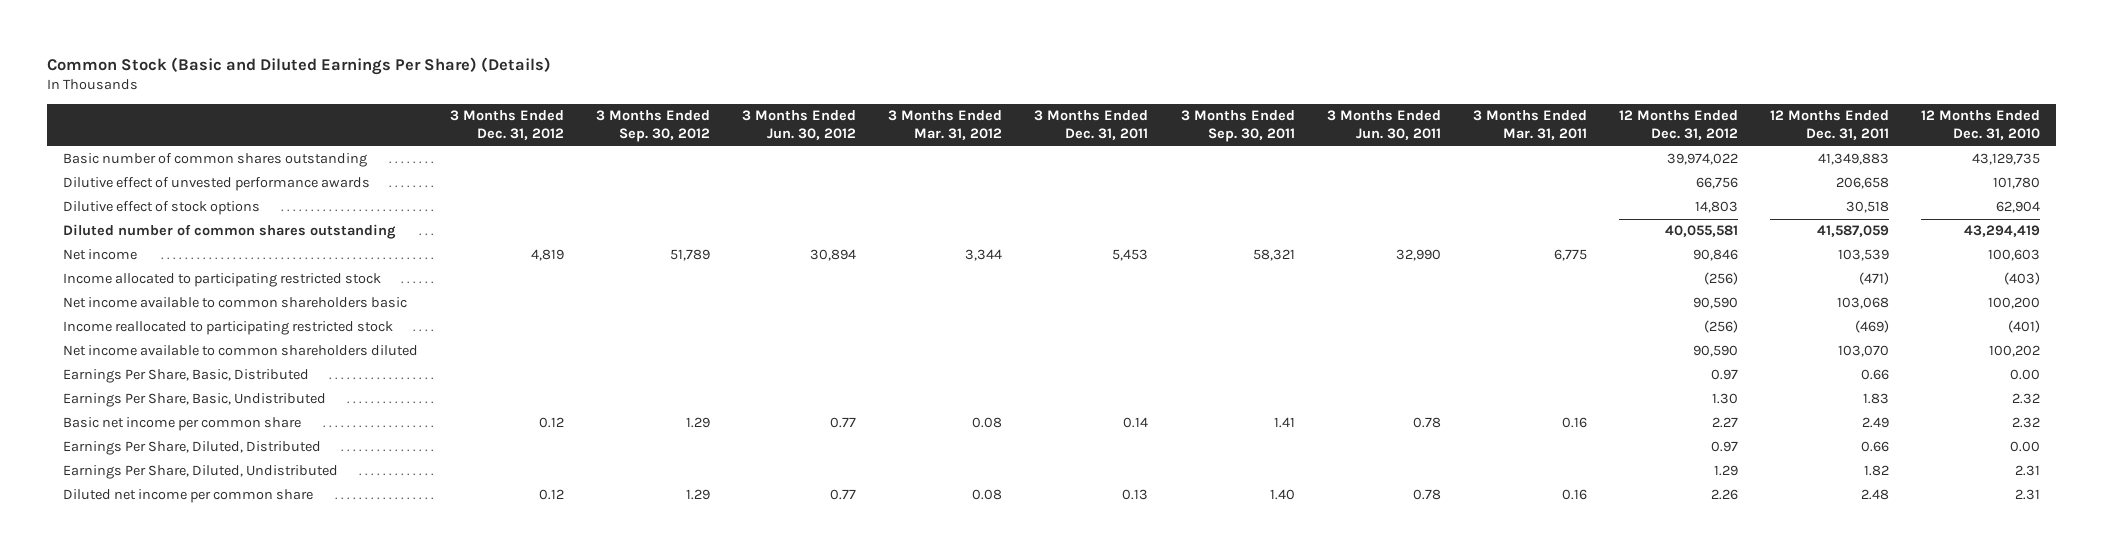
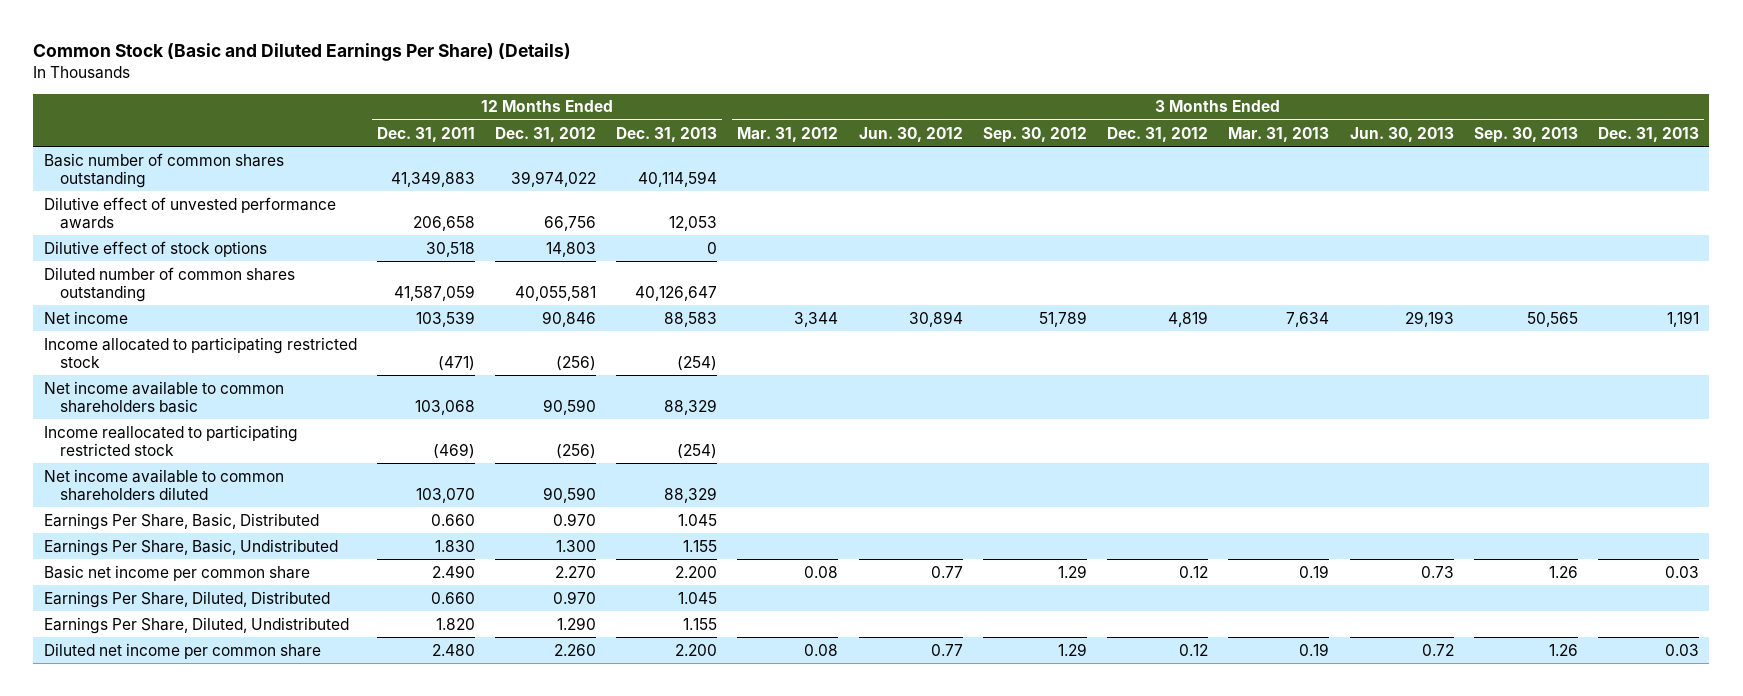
[1034,110,1149,141] 3 Months Ended Dec. 31, 2011 -> none
[1180,110,1295,143] 3 Months Ended Sep. 30, 2011 -> none
[1326,110,1441,141] 3 Months Ended Jun. 30, 2011 -> none
[1472,110,1587,141] 3 Months Ended Mar. 31, 2011 -> none
[1920,110,2040,141] 12 Months Ended Dec. 31, 2010 -> none
none -> [616,126,718,142] Dec. 31, 2013
none -> [1228,126,1330,142] Mar. 31, 2013
none -> [1349,126,1454,142] Jun. 30, 2013
none -> [1473,126,1578,143] Sep. 30, 2013
none -> [1598,126,1700,142] Dec. 31, 2013
[1710,369,1738,381] 0.97 -> [552,512,596,526] 0.970
[1860,369,1889,381] 0.66 -> [430,513,475,526] 0.660
[1711,393,1738,405] 1.30 -> [555,539,596,552] 1.300
[1862,393,1889,405] 1.83 -> [434,539,475,552] 1.830
[1711,417,1738,429] 2.27 -> [554,565,596,578] 2.270
[1861,417,1889,429] 2.49 -> [431,564,475,578] 2.490
[1710,441,1738,453] 0.97 -> [552,590,596,604] 0.970
[1860,441,1889,453] 0.66 -> [430,591,475,604] 0.660
[1713,465,1738,477] 1.29 -> [556,616,596,630] 1.290
[1863,465,1889,477] 1.82 -> [435,617,475,630] 1.820
[1710,489,1738,501] 2.26 -> [553,643,596,656] 2.260
[1860,489,1889,501] 2.48 -> [431,643,475,656] 2.480

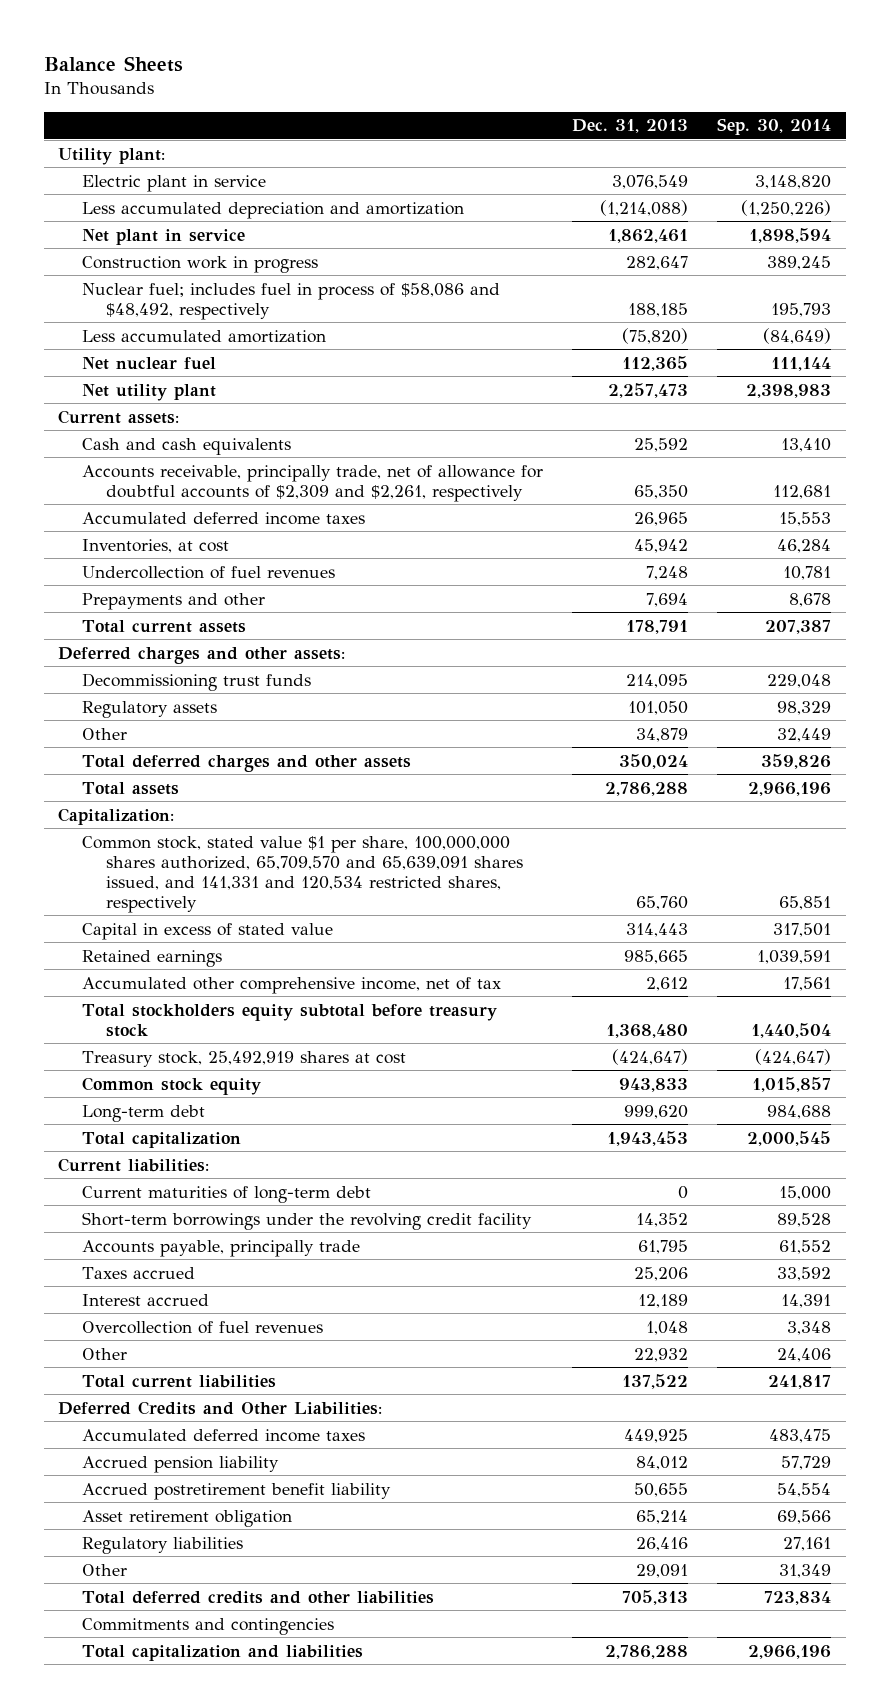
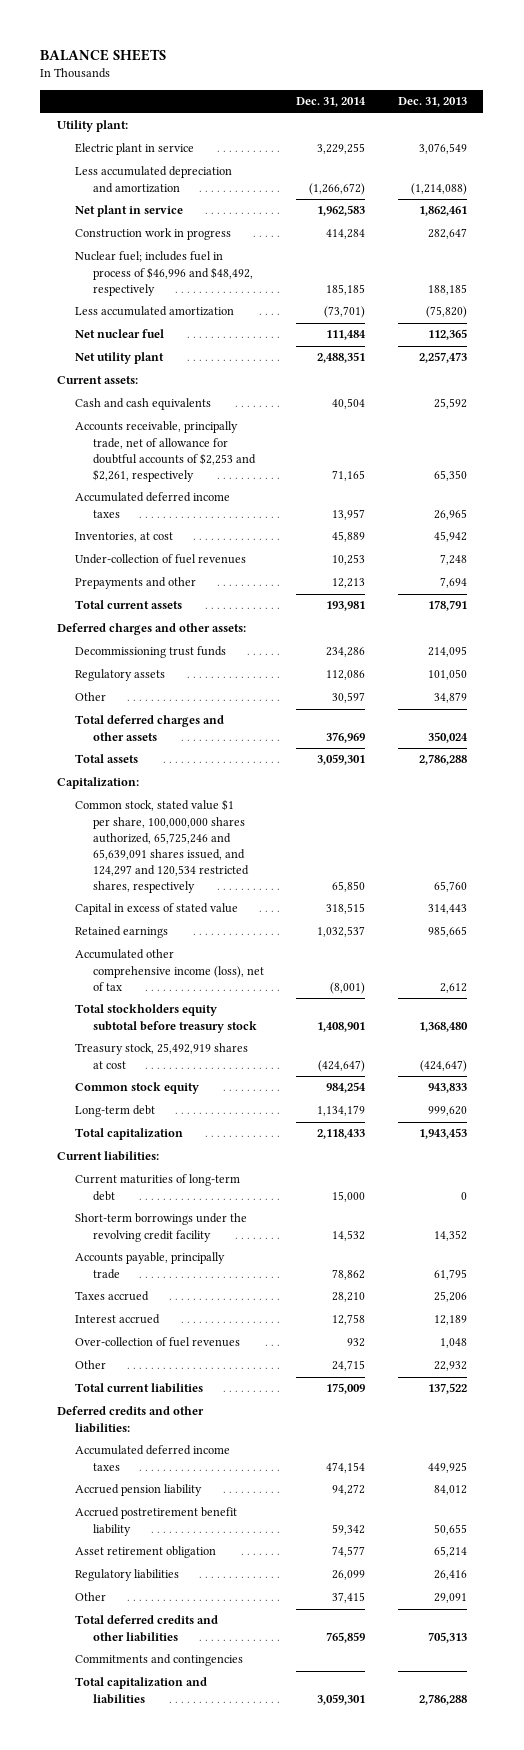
[43,55,183,72] Balance Sheets -> [40,49,167,62] BALANCE SHEETS
[717,118,832,136] Sep. 30, 2014 -> none
none -> [296,97,367,108] Dec. 31, 2014
[82,282,501,320] Nuclear fuel; includes fuel in process of $58,086 and $48,492, respectively -> [74,251,253,296] Nuclear fuel; includes fuel in process of $46,996 and $48,492, respectively
[82,464,544,502] Accounts receivable, principally trade, net of allowance for doubtful accounts of $2,309 and $2,261, respectively -> [74,421,256,482] Accounts receivable, principally trade, net of allowance for doubtful accounts of $2,253 and $2,261, respectively
[82,565,336,579] Undercollection of fuel revenues -> [74,554,246,565] Under-collection of fuel revenues
[82,835,523,913] Common stock, stated value $1 per share, 100,000,000 shares authorized, 65,709,570 and 65,639,091 shares issued, and 141,331 and 120,534 restricted shares, respectively -> [74,799,249,894] Common stock, stated value $1 per share, 100,000,000 shares authorized, 65,725,246 and 65,639,091 shares issued, and 124,297 and 120,534 restricted shares, respectively
[82,976,502,994] Accumulated other comprehensive income, net of tax -> [74,949,264,991] Accumulated other comprehensive income (loss), net of tax
[82,1320,324,1334] Overcollection of fuel revenues -> [74,1337,240,1348] Over-collection of fuel revenues
[58,1400,383,1415] Deferred Credits and Other Liabilities: -> [56,1406,204,1433] Deferred credits and other liabilities:

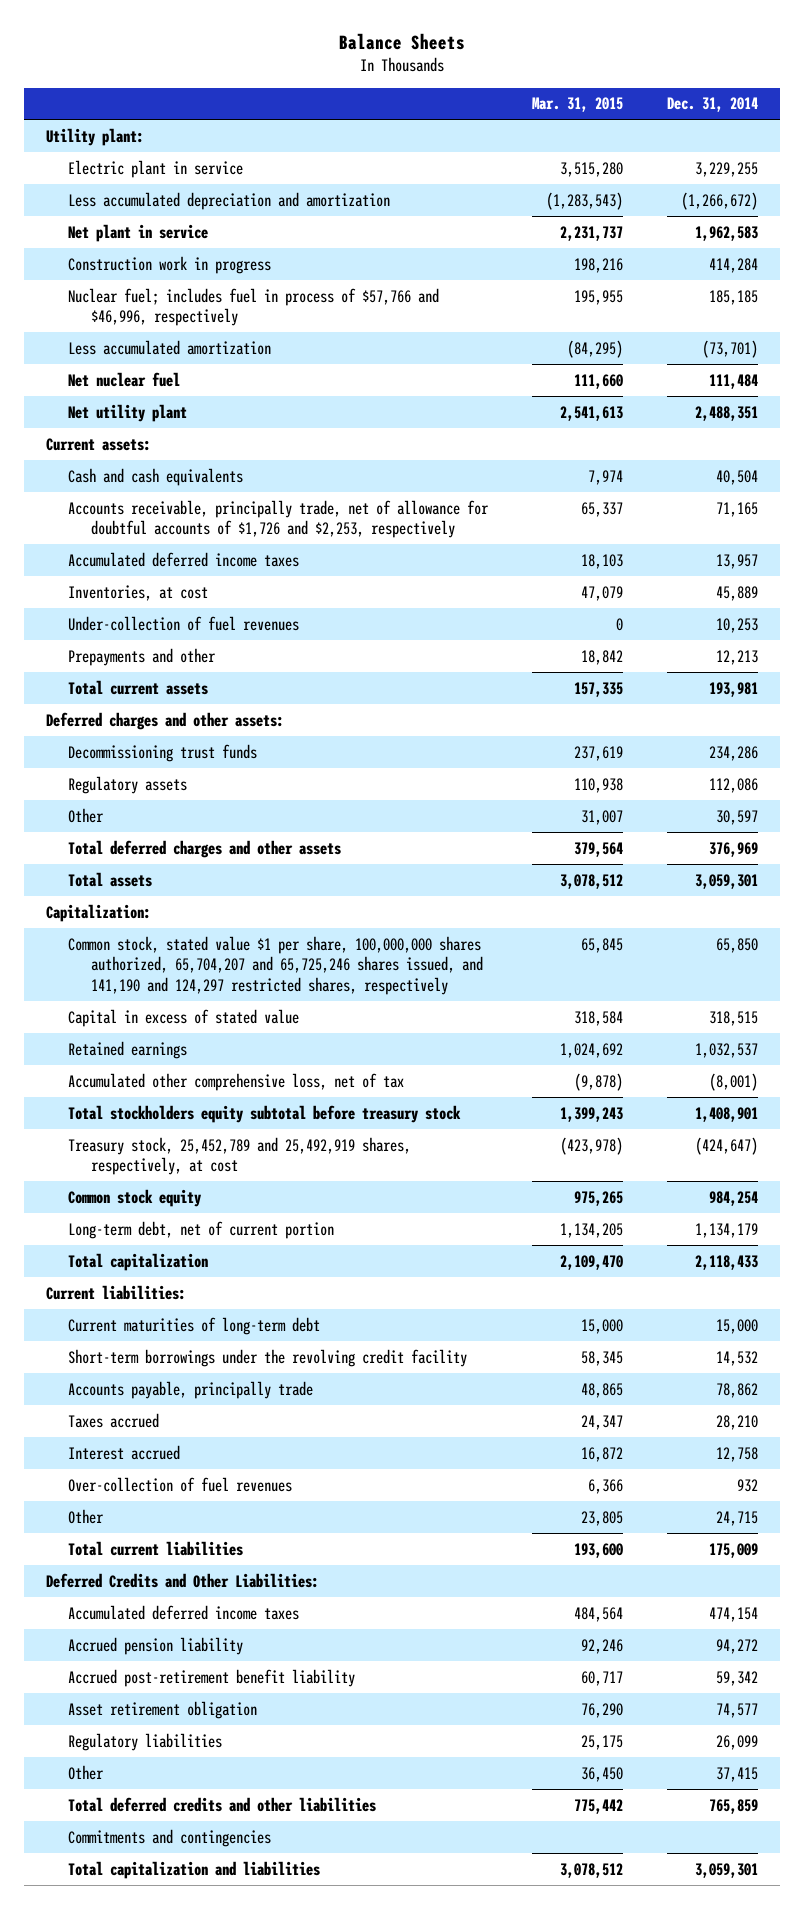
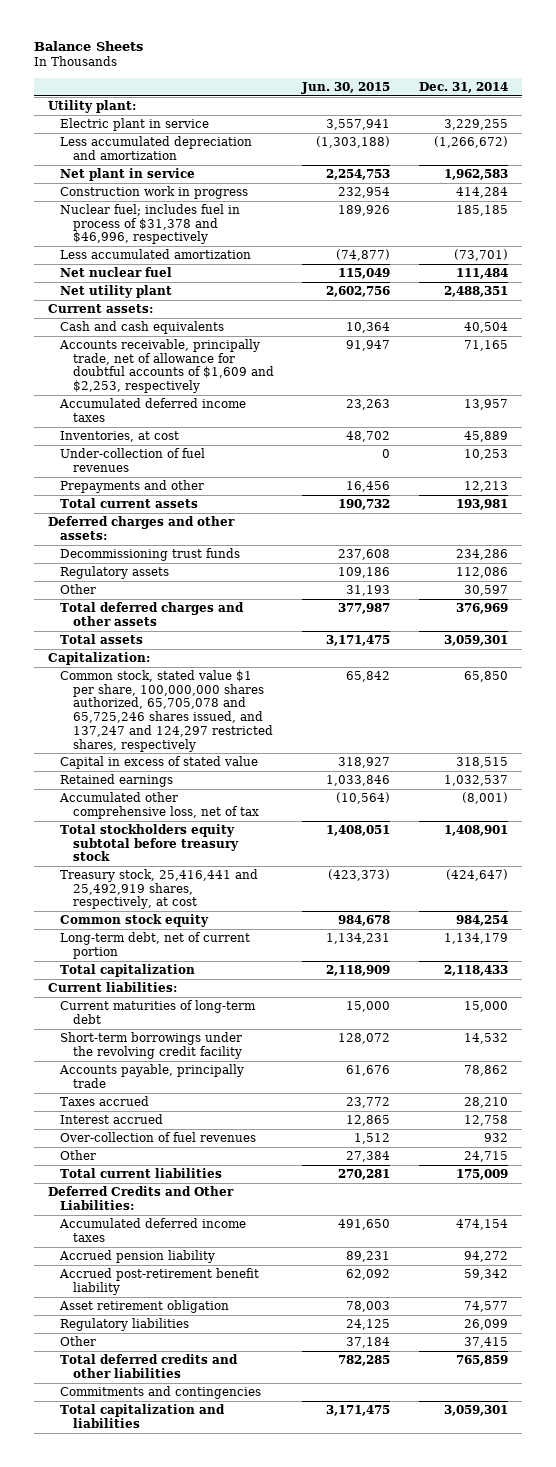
[531,97,623,113] Mar. 31, 2015 -> none
none -> [301,81,391,94] Jun. 30, 2015
[68,287,440,327] Nuclear fuel; includes fuel in process of $57,766 and $46,996, respectively -> [60,204,241,245] Nuclear fuel; includes fuel in process of $31,378 and $46,996, respectively
[68,499,490,539] Accounts receivable, principally trade, net of allowance for doubtful accounts of $1,726 and $2,253, respectively -> [59,339,274,394] Accounts receivable, principally trade, net of allowance for doubtful accounts of $1,609 and $2,253, respectively
[68,935,483,995] Common stock, stated value $1 per share, 100,000,000 shares authorized, 65,704,207 and 65,725,246 shares issued, and 141,190 and 124,297 restricted shares, respectively -> [60,670,273,752] Common stock, stated value $1 per share, 100,000,000 shares authorized, 65,705,078 and 65,725,246 shares issued, and 137,247 and 124,297 restricted shares, respectively
[68,1136,412,1176] Treasury stock, 25,452,789 and 25,492,919 shares, respectively, at cost -> [60,869,259,910] Treasury stock, 25,416,441 and 25,492,919 shares, respectively, at cost

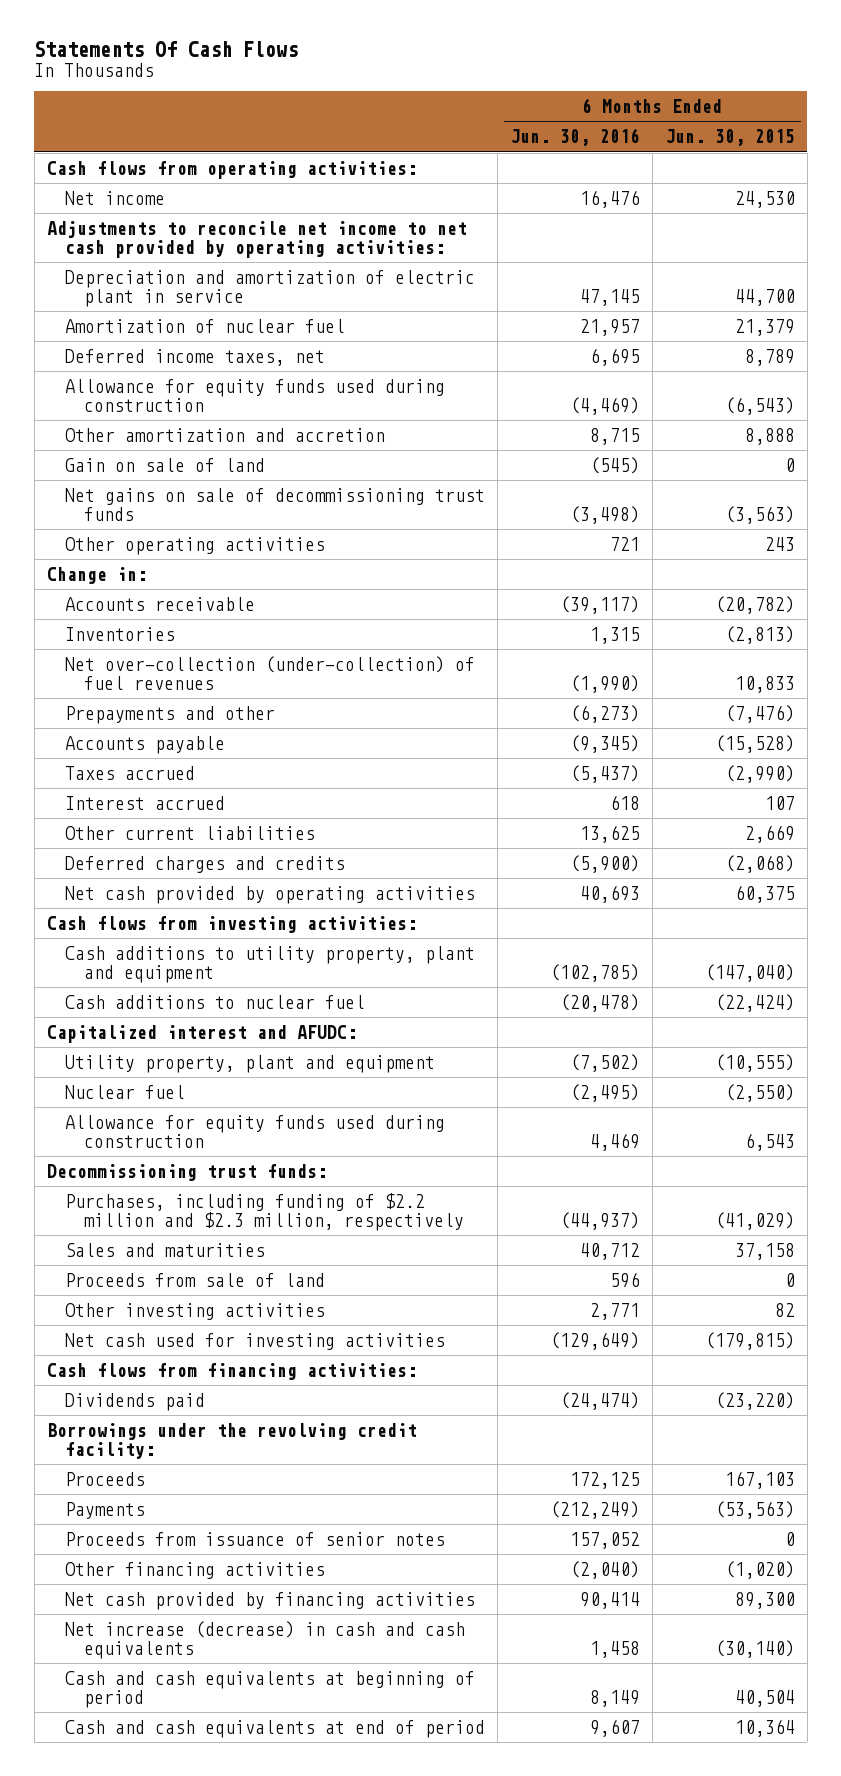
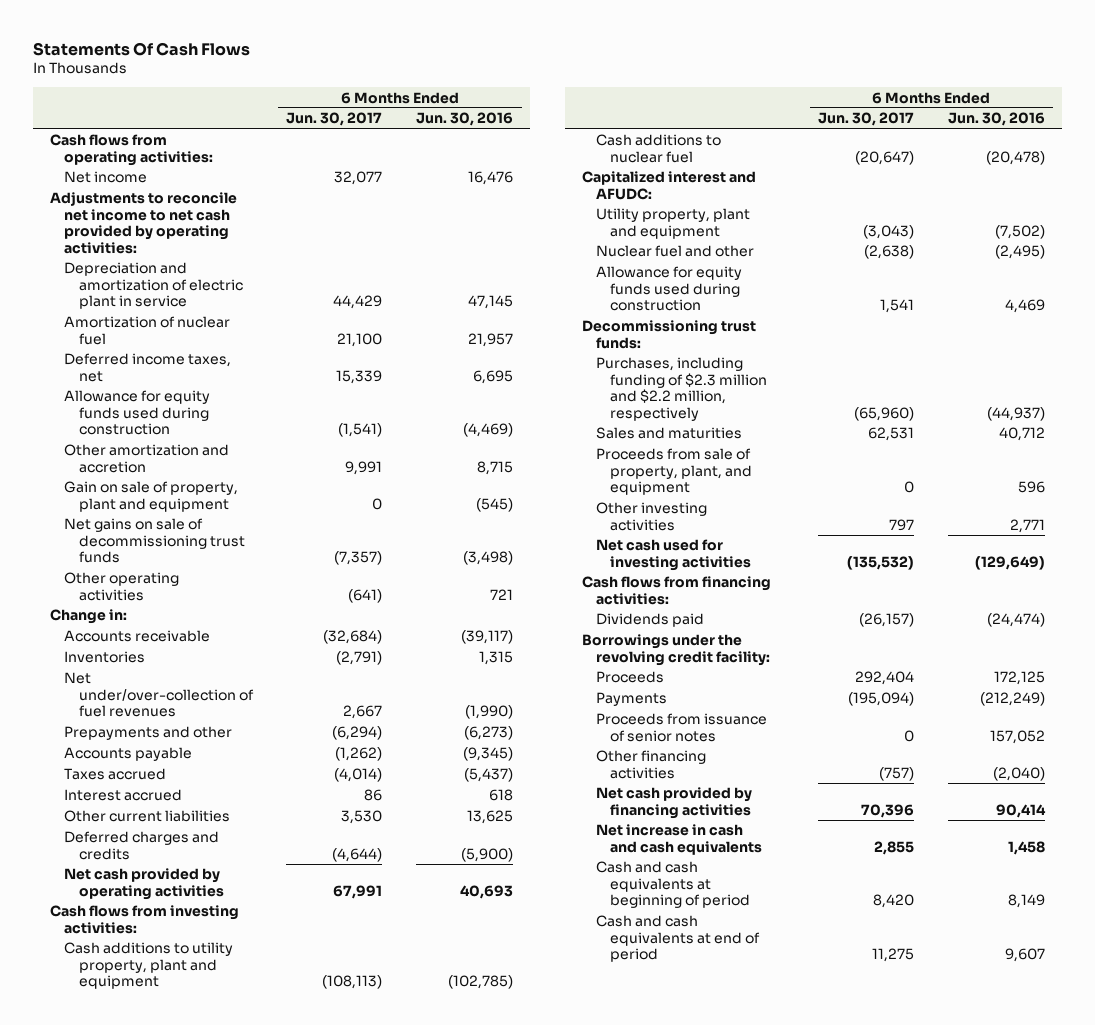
[664,129,795,147] Jun. 30, 2015 -> none
none -> [286,112,383,127] Jun. 30, 2017
[65,457,266,472] Gain on sale of land -> [64,481,239,512] Gain on sale of property, plant and equipment
[65,655,476,690] Net over-collection (under-collection) of fuel revenues -> [64,672,254,718] Net under/over-collection of fuel revenues
[65,1084,186,1099] Nuclear fuel -> [595,245,754,258] Nuclear fuel and other
[65,1192,465,1231] Purchases, including funding of $2.2 million and $2.3 million, respectively -> [595,357,768,421] Purchases, including funding of $2.3 million and $2.2 million, respectively
[65,1272,326,1287] Proceeds from sale of land -> [595,448,753,496] Proceeds from sale of property, plant, and equipment
[65,1620,466,1659] Net increase (decrease) in cash and cash equivalents -> [595,824,763,855] Net increase in cash and cash equivalents

